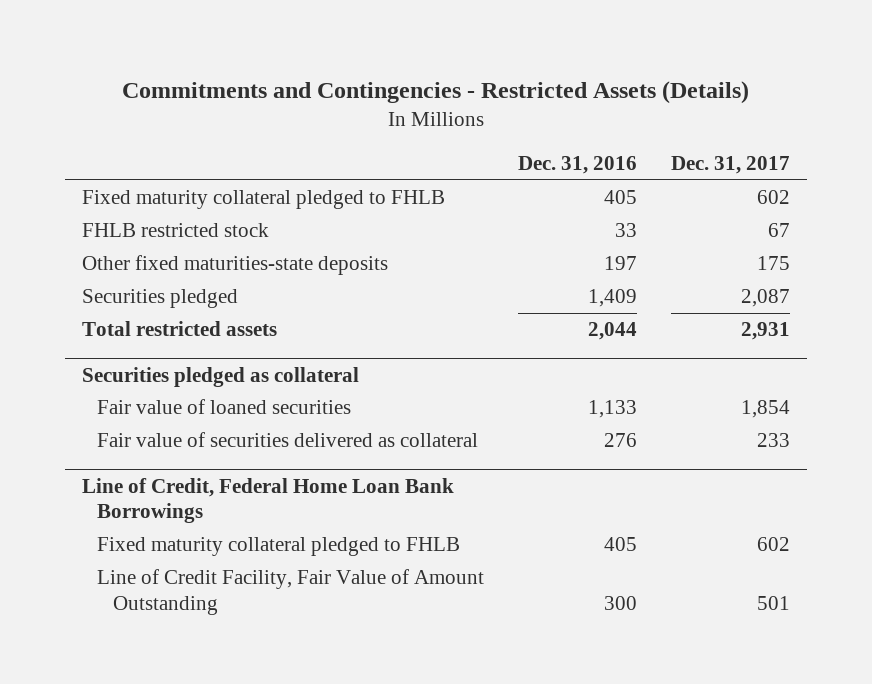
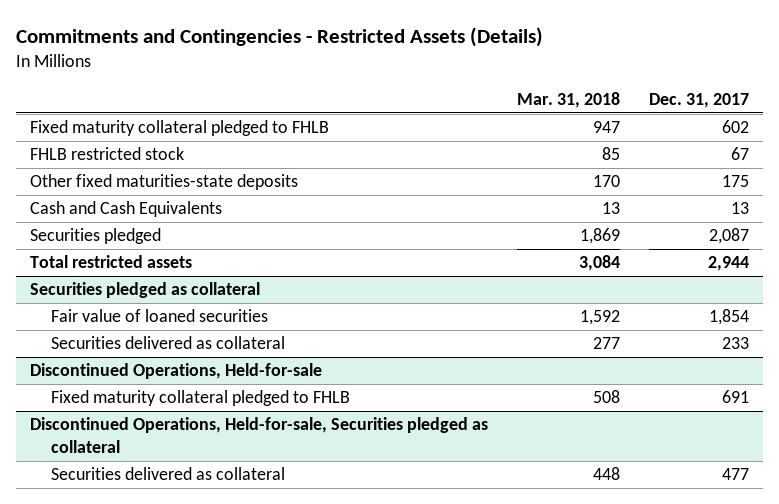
[518,156,638,175] Dec. 31, 2016 -> none
none -> [516,91,620,108] Mar. 31, 2018
none -> [30,201,223,218] Cash and Cash Equivalents
[741,322,791,341] 2,931 -> [707,256,749,272] 2,944
[82,477,455,524] Line of Credit, Federal Home Loan Bank Borrowings -> none
[97,569,485,615] Line of Credit Facility, Fair Value of Amount Outstanding -> none
[97,432,479,448] Fair value of securities delivered as collateral -> [51,336,286,350] Securities delivered as collateral
none -> [30,363,323,380] Discontinued Operations, Held-for-sale
[757,537,791,552] 602 -> [721,390,749,404] 691
none -> [30,417,489,454] Discontinued Operations, Held-for-sale, Securities pledged as collateral
none -> [51,467,286,481] Securities delivered as collateral

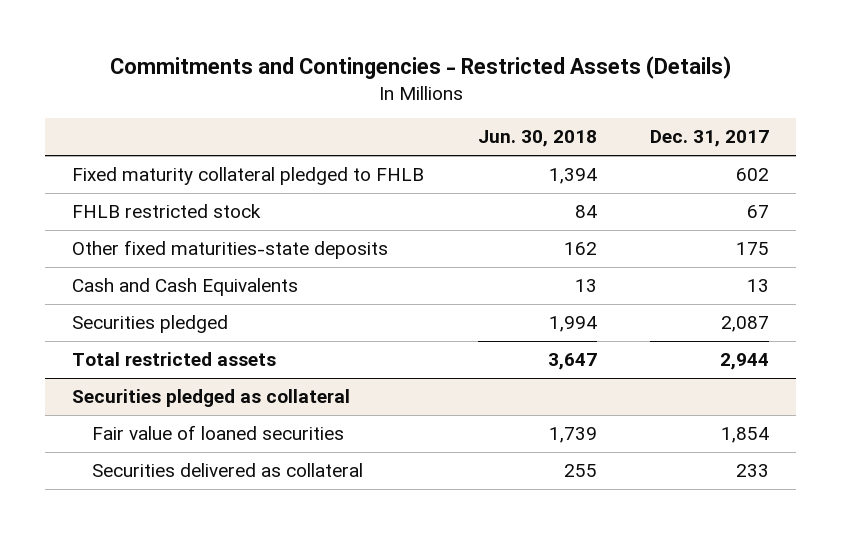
[516,91,620,108] Mar. 31, 2018 -> none
none -> [477,130,597,148] Jun. 30, 2018
[30,363,323,380] Discontinued Operations, Held-for-sale -> none
[51,390,351,407] Fixed maturity collateral pledged to FHLB -> none
[30,417,489,454] Discontinued Operations, Held-for-sale, Securities pledged as collateral -> none
[51,467,286,481] Securities delivered as collateral -> none

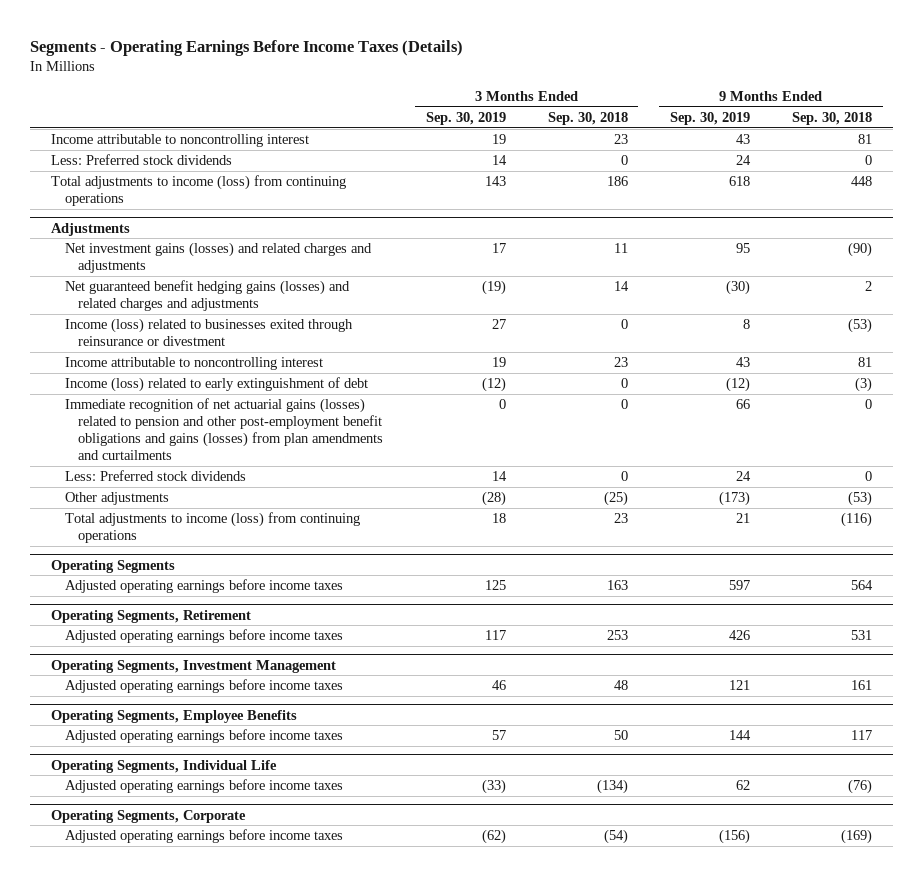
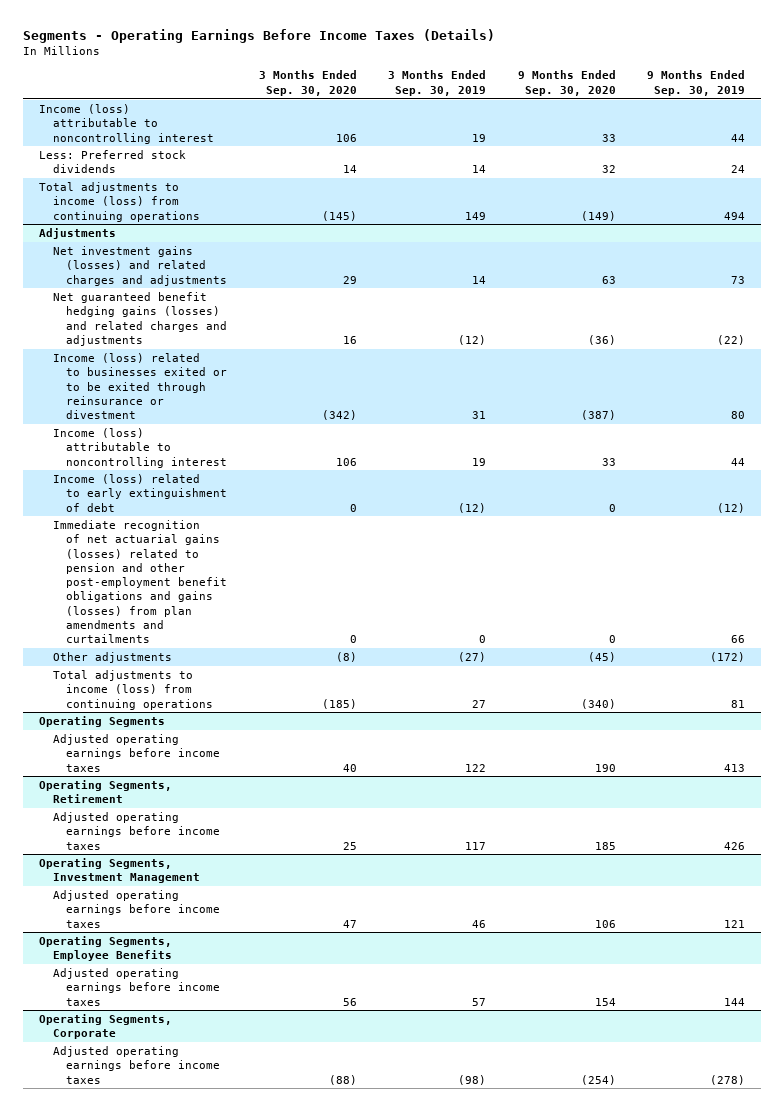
[547,111,628,125] Sep. 30, 2018 -> none
[792,111,873,125] Sep. 30, 2018 -> none
none -> [258,70,357,96] 3 Months Ended Sep. 30, 2020
none -> [517,70,616,96] 9 Months Ended Sep. 30, 2020
[50,134,309,148] Income attributable to noncontrolling interest -> [39,103,214,144] Income (loss) attributable to noncontrolling interest
[736,134,751,145] 43 -> [731,133,746,142] 44
[484,176,506,187] 143 -> [465,211,487,220] 149
[729,176,751,187] 618 -> [724,211,746,220] 494
[491,243,506,254] 17 -> [472,275,487,284] 14
[736,243,751,254] 95 -> [731,275,746,284] 73
[481,280,506,296] (19) -> [458,334,487,345] (12)
[726,280,751,296] (30) -> [717,334,746,345] (22)
[64,318,353,347] Income (loss) related to businesses exited through reinsurance or divestment -> [52,352,228,420] Income (loss) related to businesses exited or to be exited through reinsurance or divestment
[491,319,506,330] 27 -> [472,411,487,420] 31
[743,319,751,330] 8 -> [731,411,746,420] 80
[64,357,323,371] Income attributable to noncontrolling interest -> [52,427,228,468] Income (loss) attributable to noncontrolling interest
[736,357,751,368] 43 -> [731,457,746,466] 44
[64,470,246,482] Less: Preferred stock dividends -> none
[481,491,506,507] (28) -> [458,651,487,662] (27)
[719,491,751,507] (173) -> [710,651,746,662] (172)
[491,513,506,524] 18 -> [472,699,487,708] 27
[736,513,751,524] 21 -> [731,699,746,708] 81
[484,580,506,591] 125 -> [465,763,487,772] 122
[729,580,751,591] 597 -> [724,763,746,772] 413
[50,759,277,773] Operating Segments, Individual Life -> none
[64,779,343,794] Adjusted operating earnings before income taxes -> none
[481,829,506,845] (62) -> [458,1074,487,1085] (98)
[719,829,751,845] (156) -> [710,1074,746,1085] (278)

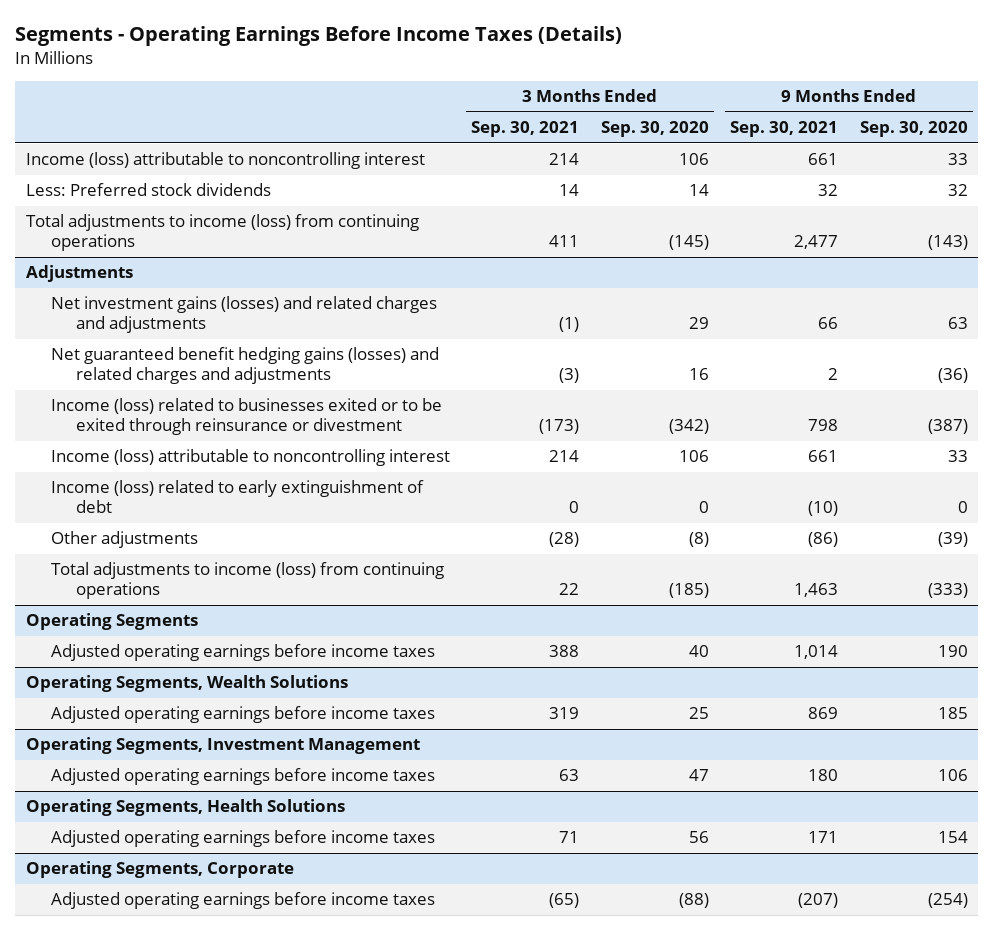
[388,70,487,96] 3 Months Ended Sep. 30, 2019 -> none
[647,70,746,96] 9 Months Ended Sep. 30, 2019 -> none
none -> [471,121,580,138] Sep. 30, 2021
none -> [730,121,839,138] Sep. 30, 2021
[580,210,616,221] (149) -> [927,235,968,251] (143)
[52,519,228,644] Immediate recognition of net actuarial gains (losses) related to pension and other post-employment benefit obligations and gains (losses) from plan amendments and curtailments -> none
[587,651,616,662] (45) -> [937,532,968,548] (39)
[580,698,616,709] (340) -> [927,583,968,599] (333)
[39,779,173,804] Operating Segments, Retirement -> none
none -> [25,675,348,693] Operating Segments, Wealth Solutions
[39,935,173,962] Operating Segments, Employee Benefits -> none
none -> [25,799,345,817] Operating Segments, Health Solutions

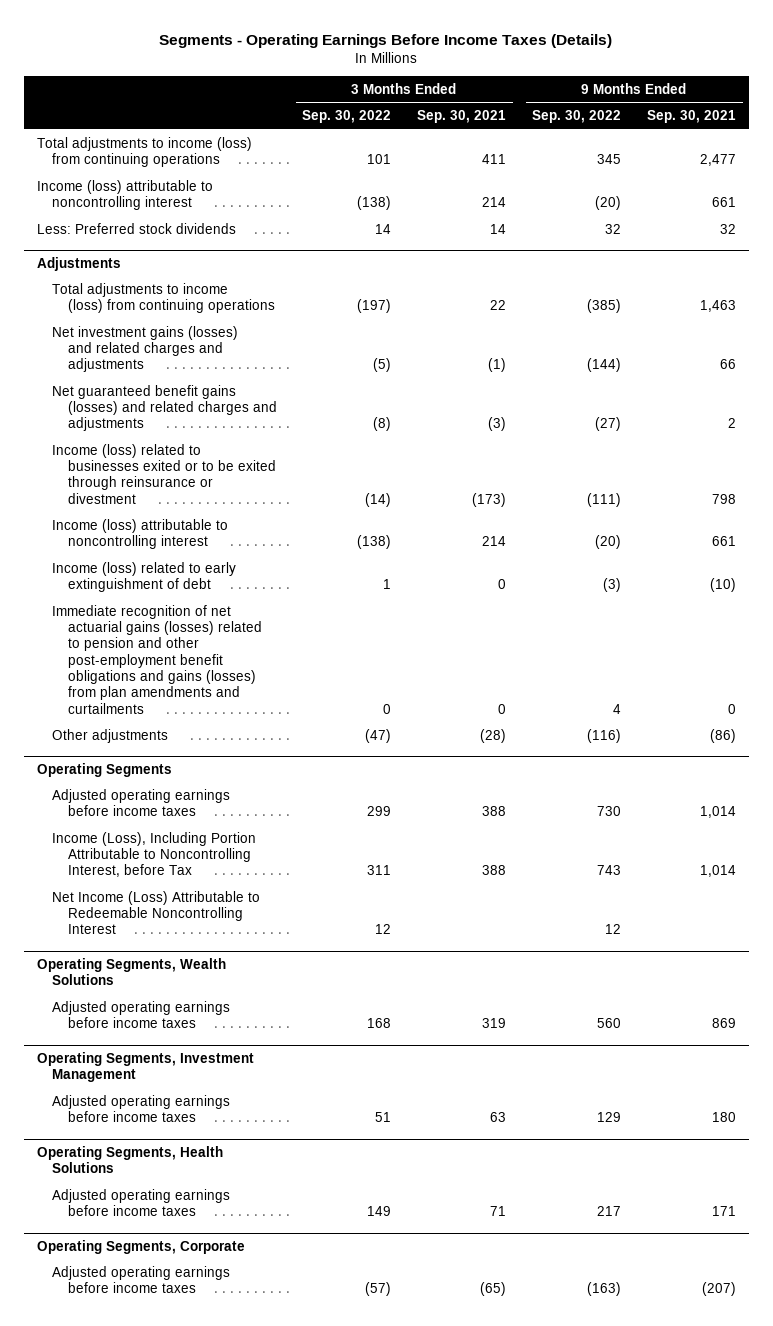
[600,121,709,138] Sep. 30, 2020 -> none
[859,121,968,138] Sep. 30, 2020 -> none
none -> [302,110,392,124] Sep. 30, 2022
none -> [532,110,622,124] Sep. 30, 2022
[25,214,419,252] Total adjustments to income (loss) from continuing operations -> [36,136,252,168] Total adjustments to income (loss) from continuing operations
[50,562,444,600] Total adjustments to income (loss) from continuing operations -> [52,282,275,314] Total adjustments to income (loss) from continuing operations
[50,347,439,385] Net guaranteed benefit hedging gains (losses) and related charges and adjustments -> [52,384,277,432] Net guaranteed benefit gains (losses) and related charges and adjustments
none -> [52,604,262,714] Immediate recognition of net actuarial gains (losses) related to pension and other post-employment benefit obligations and gains (losses) from plan amendments and curtailments
none -> [52,831,257,878] Income (Loss), Including Portion Attributable to Noncontrolling Interest, before Tax
none -> [52,890,261,935] Net Income (Loss) Attributable to Redeemable Noncontrolling Interest

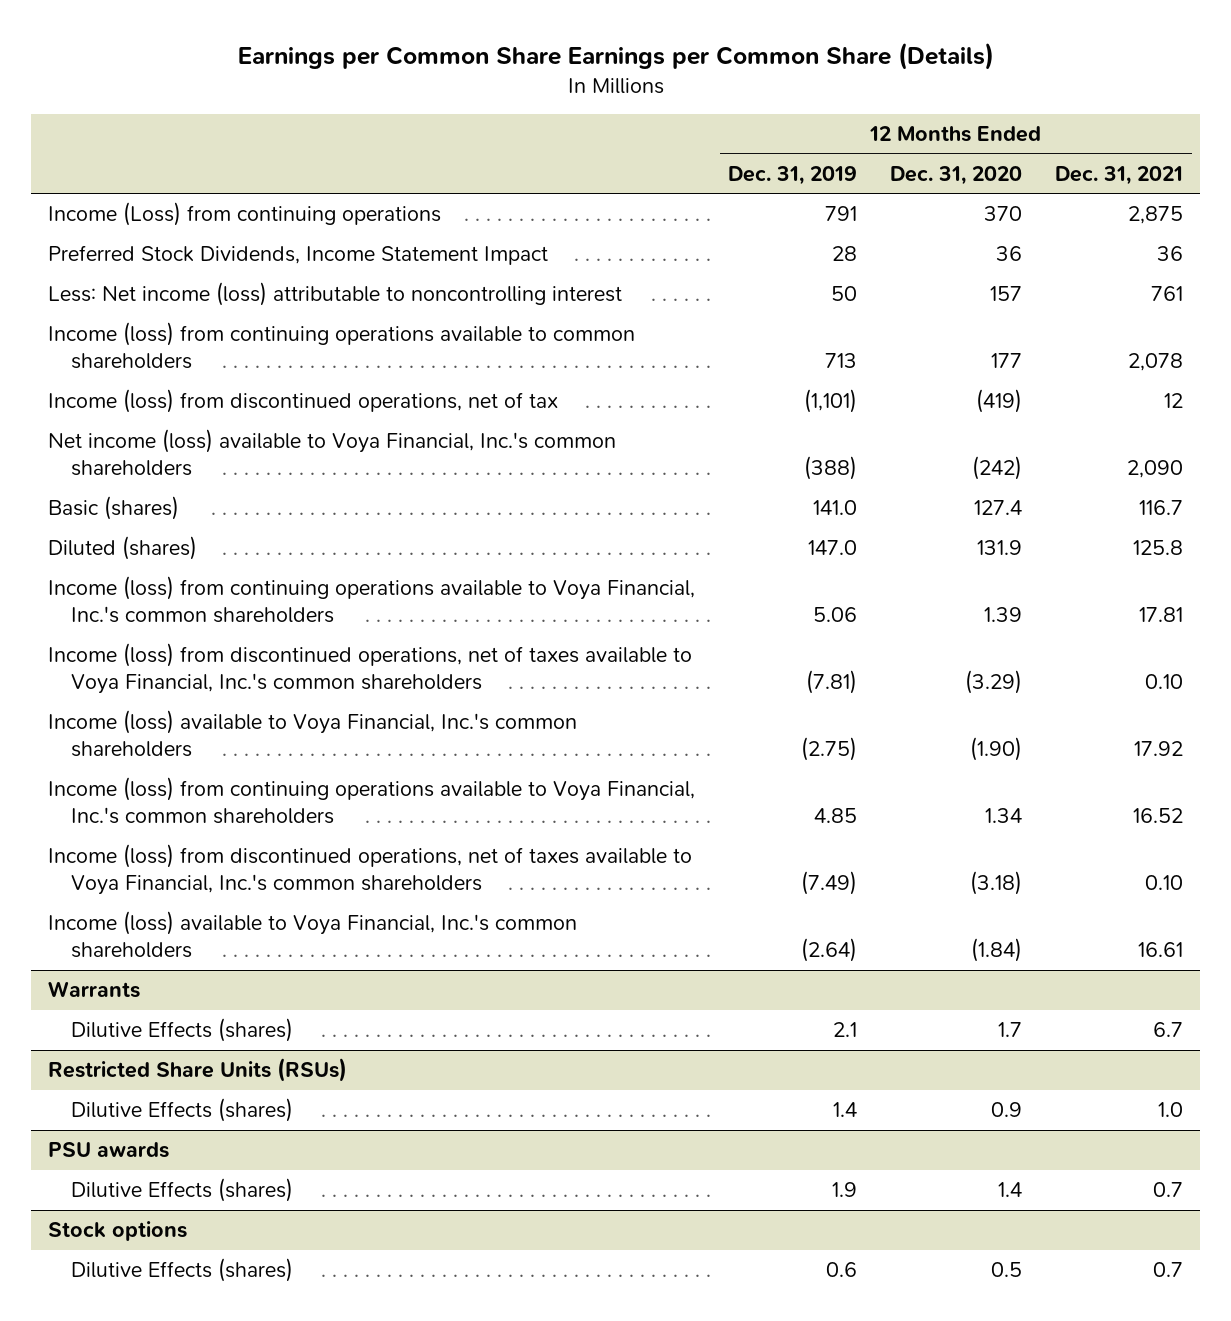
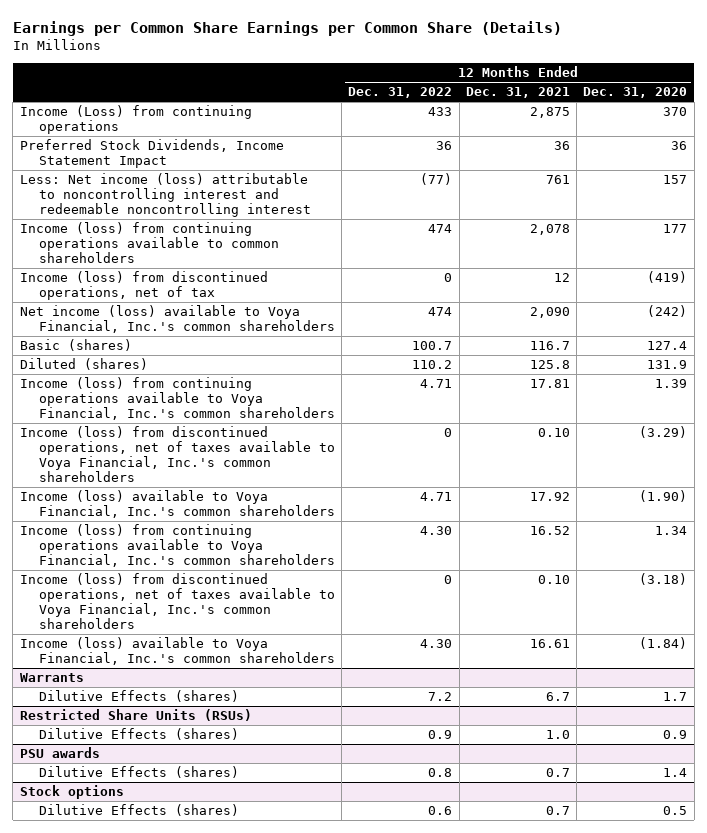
[727,165,857,185] Dec. 31, 2019 -> none
none -> [348,87,453,99] Dec. 31, 2022
[47,282,622,307] Less: Net income (loss) attributable to noncontrolling interest -> [19,173,311,218] Less: Net income (loss) attributable to noncontrolling interest and redeemable noncontrolling interest

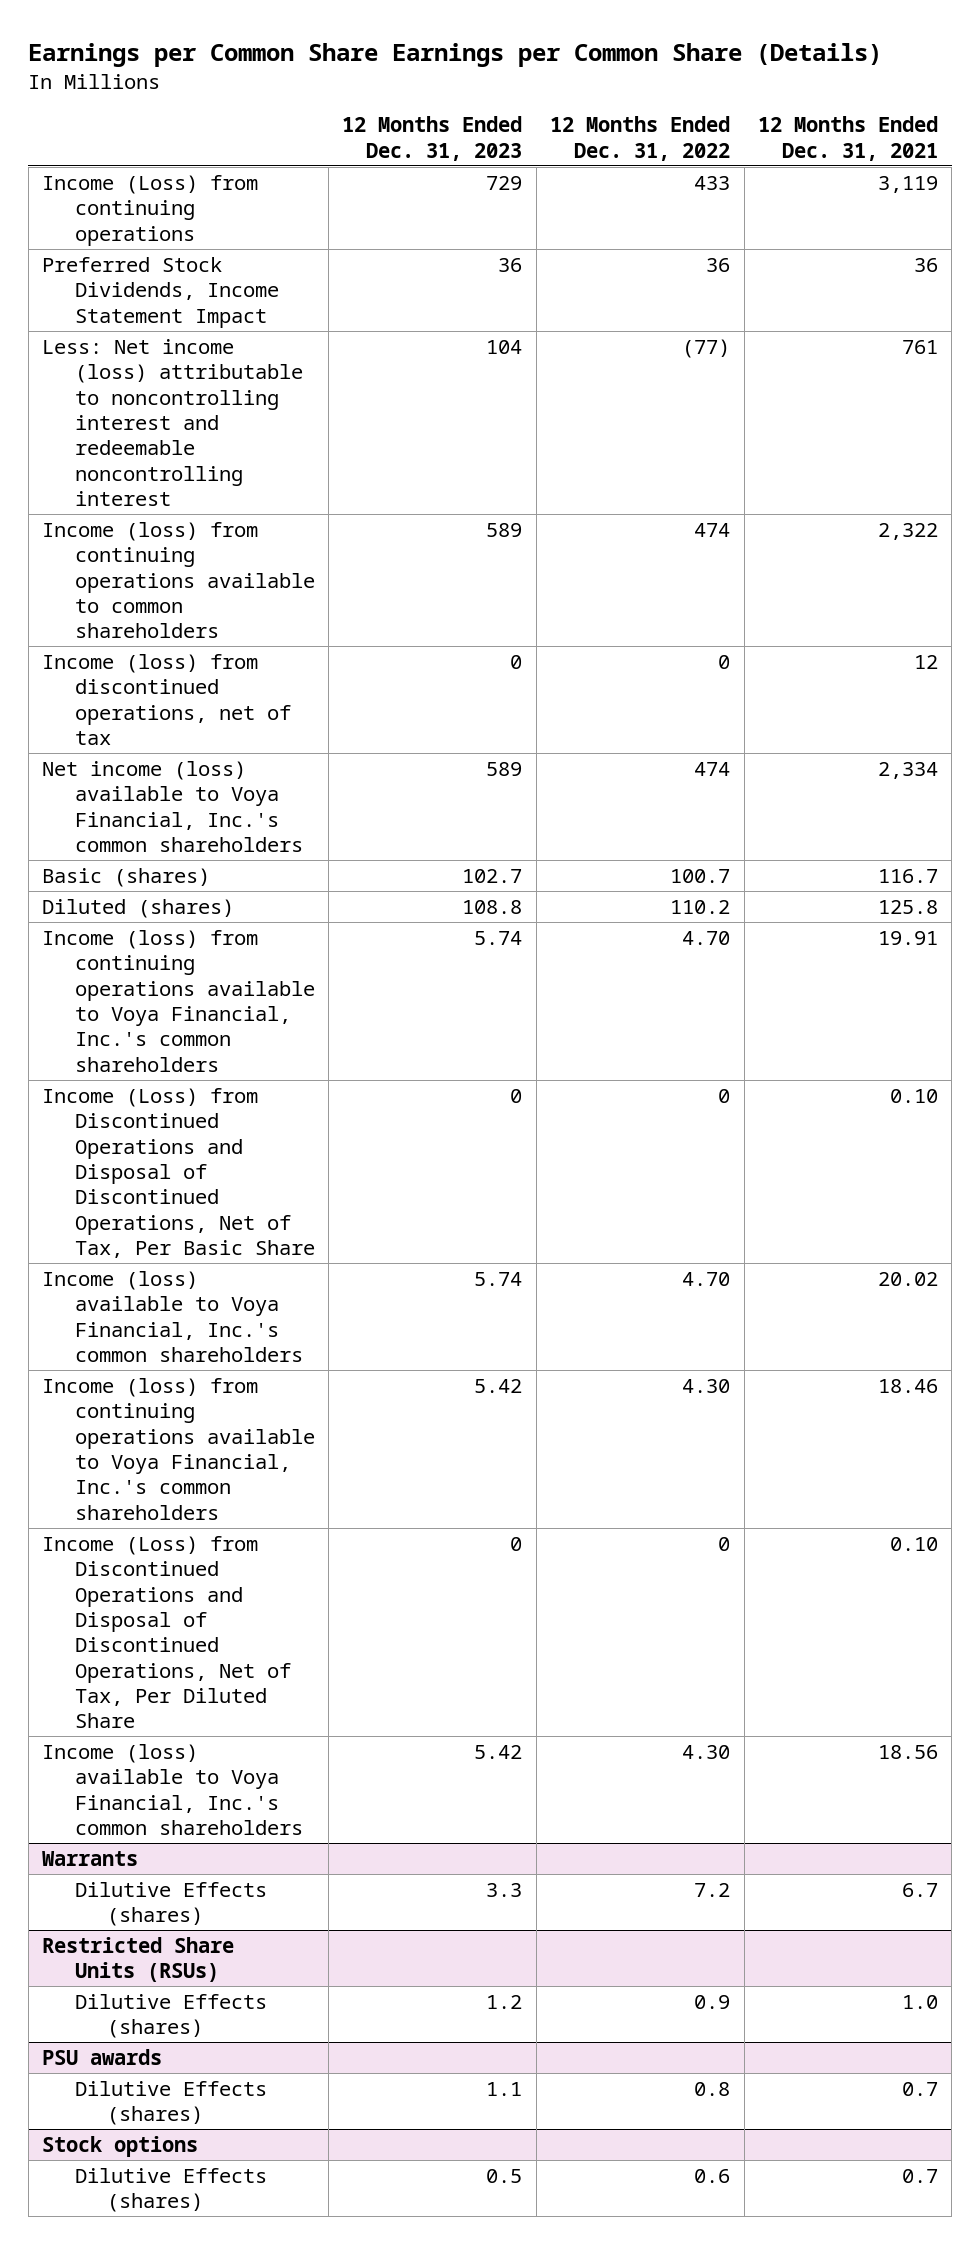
[583,87,688,99] Dec. 31, 2020 -> none
none -> [342,116,523,161] 12 Months Ended Dec. 31, 2023
[529,107,570,119] 2,875 -> [877,176,938,194] 3,119
[529,224,570,236] 2,078 -> [877,523,938,541] 2,322
[529,307,570,319] 2,090 -> [877,762,938,780] 2,334
[19,426,335,482] Income (loss) from discontinued operations, net of taxes available to Voya Financial, Inc.'s common shareholders -> none
[19,573,335,629] Income (loss) from discontinued operations, net of taxes available to Voya Financial, Inc.'s common shareholders -> none
[420,379,453,389] 4.71 -> [682,931,731,946] 4.70
[529,379,570,389] 17.81 -> [877,931,938,946] 19.91
none -> [42,1088,315,1258] Income (Loss) from Discontinued Operations and Disposal of Discontinued Operations, Net of Tax, Per Basic Share
[420,492,453,502] 4.71 -> [682,1272,731,1287] 4.70
[529,492,570,502] 17.92 -> [877,1272,938,1287] 20.02
[529,526,570,536] 16.52 -> [877,1379,938,1394] 18.46
none -> [42,1536,291,1729] Income (Loss) from Discontinued Operations and Disposal of Discontinued Operations, Net of Tax, Per Diluted Share
[529,639,570,649] 16.61 -> [877,1745,938,1760] 18.56

